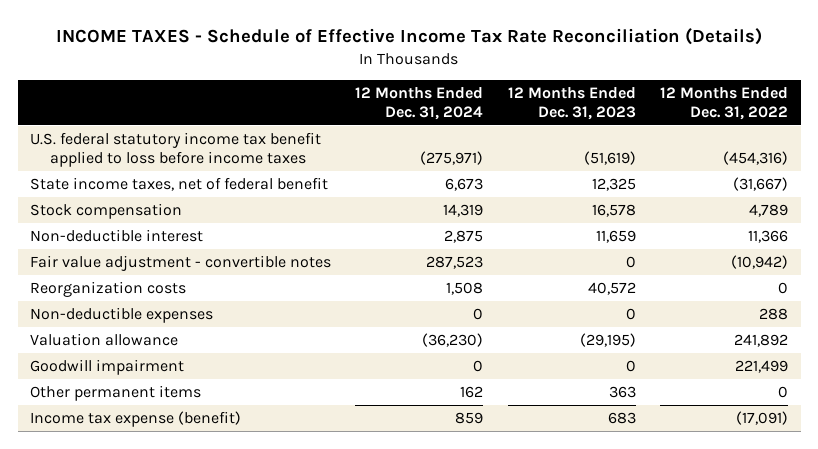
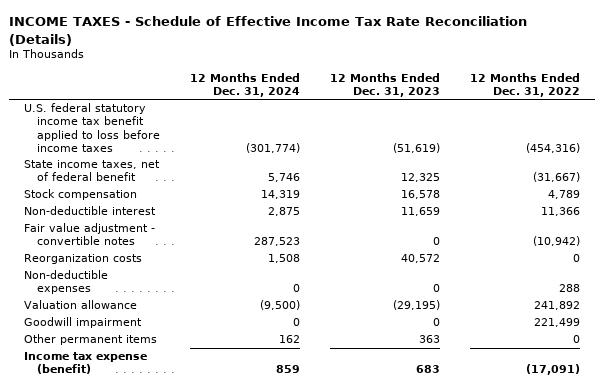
[420,151,484,166] (275,971) -> [246,142,301,153] (301,774)
[445,177,484,191] 6,673 -> [268,173,301,183] 5,746
[422,332,484,347] (36,230) -> [260,300,301,311] (9,500)

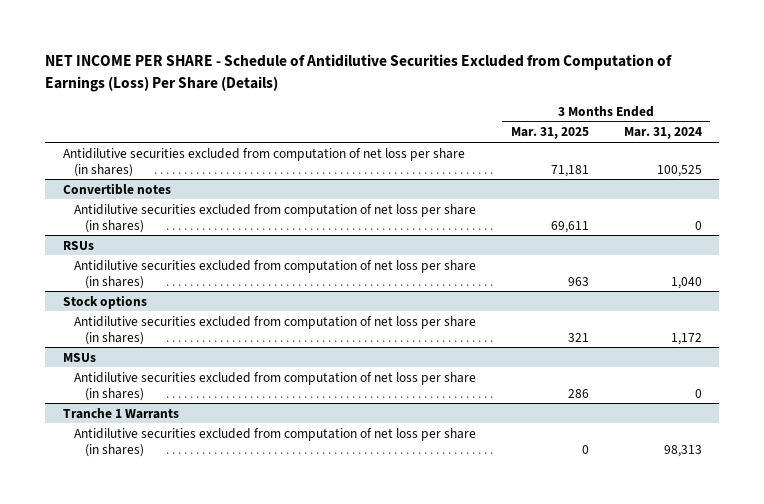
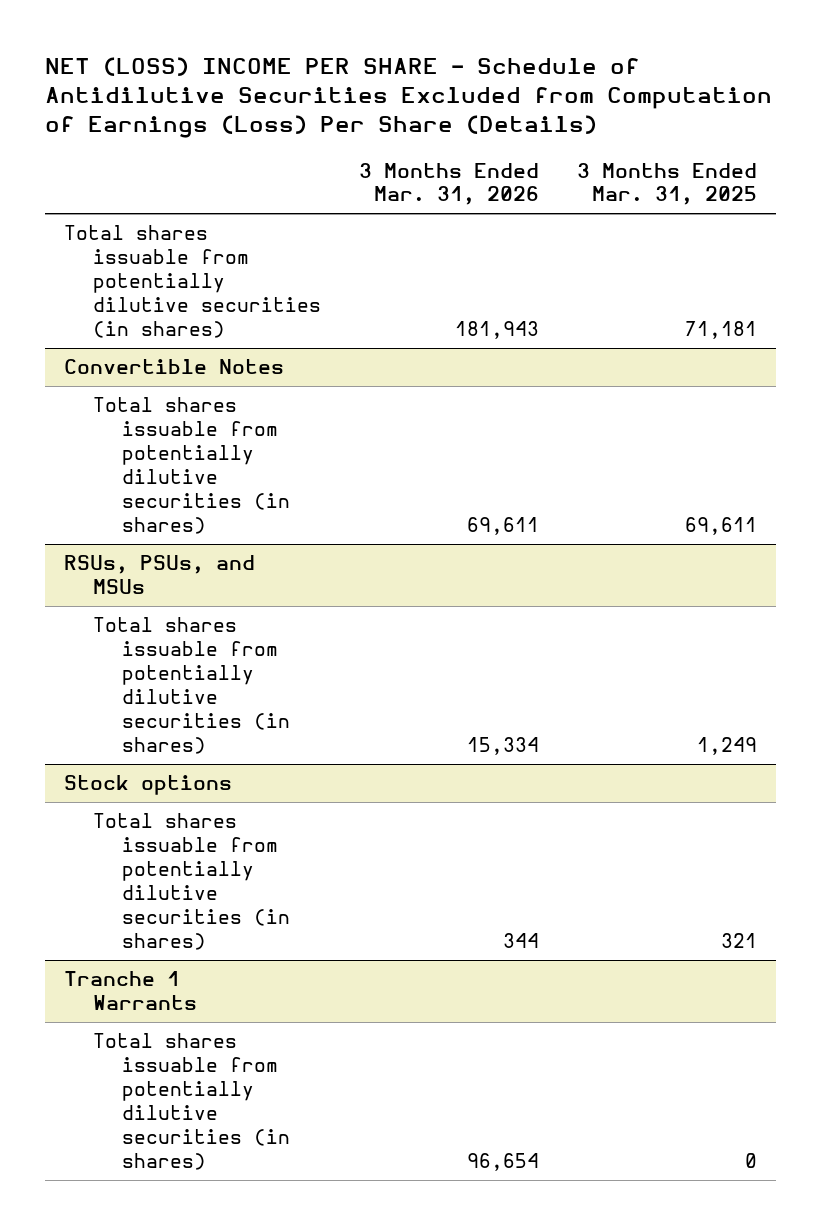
[45,54,673,92] NET INCOME PER SHARE - Schedule of Antidilutive Securities Excluded from Computation of Earnings (Loss) Per Share (Details) -> [44,57,772,139] NET (LOSS) INCOME PER SHARE - Schedule of Antidilutive Securities Excluded from Computation of Earnings (Loss) Per Share (Details)
[623,127,702,140] Mar. 31, 2024 -> none
none -> [359,162,540,206] 3 Months Ended Mar. 31, 2026
[62,240,94,250] RSUs -> none
[62,147,465,177] Antidilutive securities excluded from computation of net loss per share (in shares) -> [64,225,321,339] Total shares issuable from potentially dilutive securities (in shares)
[62,182,171,195] Convertible notes -> [64,359,285,375] Convertible Notes
[73,203,476,233] Antidilutive securities excluded from computation of net loss per share (in shares) -> [92,397,290,535] Total shares issuable from potentially dilutive securities (in shares)
none -> [64,555,256,595] RSUs, PSUs, and MSUs
[73,259,476,289] Antidilutive securities excluded from computation of net loss per share (in shares) -> [92,617,290,755] Total shares issuable from potentially dilutive securities (in shares)
[567,276,589,286] 963 -> [697,737,758,756] 1,249
[62,352,96,362] MSUs -> none
[73,371,476,401] Antidilutive securities excluded from computation of net loss per share (in shares) -> none
[73,315,476,345] Antidilutive securities excluded from computation of net loss per share (in shares) -> [92,813,290,951] Total shares issuable from potentially dilutive securities (in shares)
[73,427,476,457] Antidilutive securities excluded from computation of net loss per share (in shares) -> [92,1033,290,1171] Total shares issuable from potentially dilutive securities (in shares)

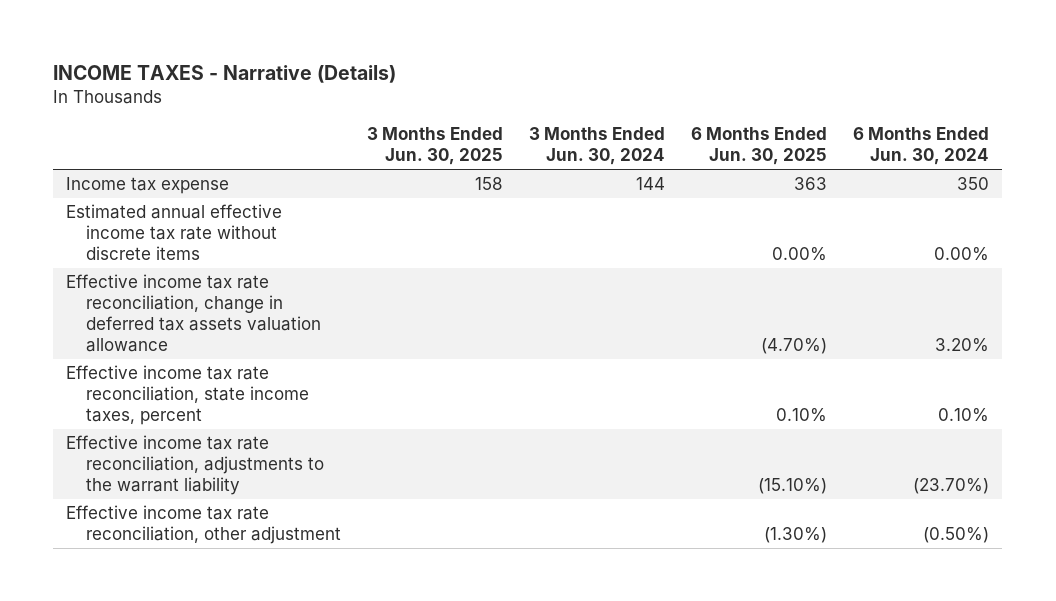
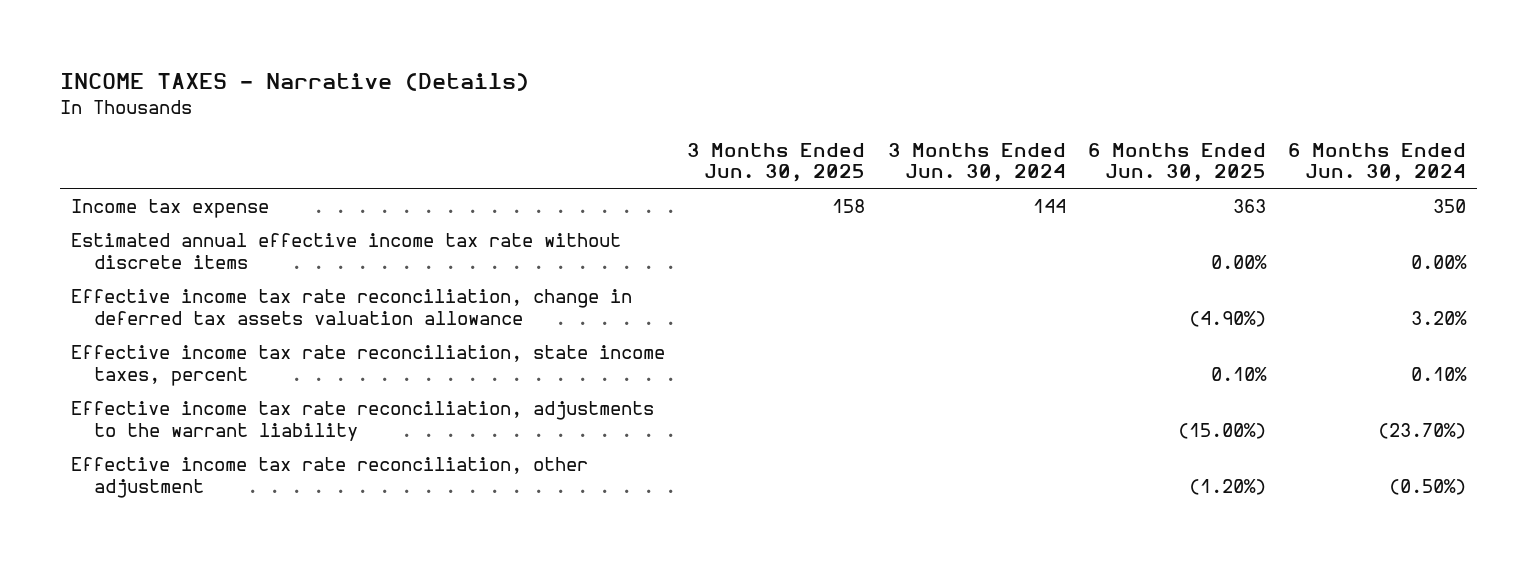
[761,337,828,354] (4.70%) -> [1188,310,1266,327] (4.90%)
[758,477,828,494] (15.10%) -> [1177,422,1266,439] (15.00%)
[764,527,828,544] (1.30%) -> [1188,478,1266,495] (1.20%)

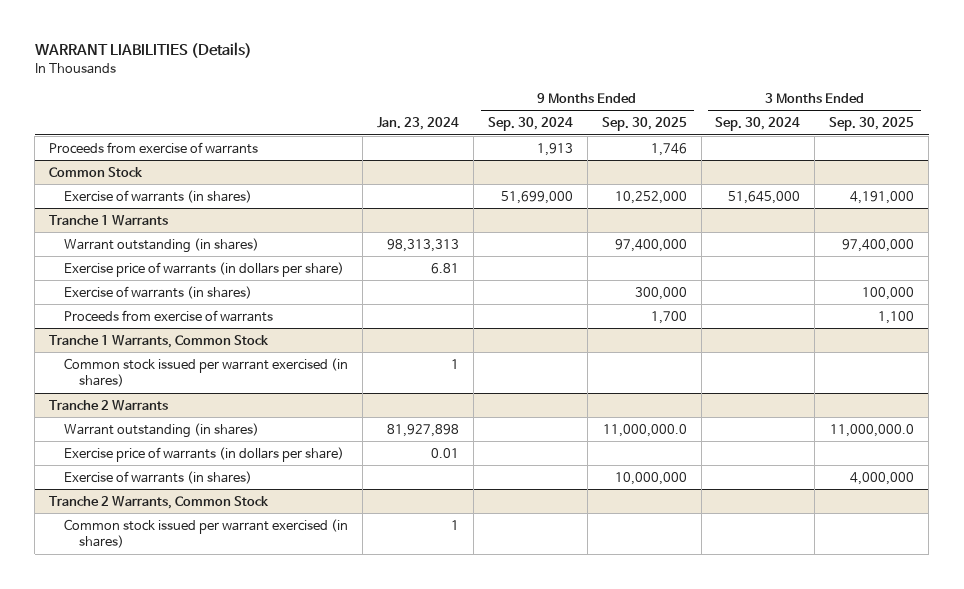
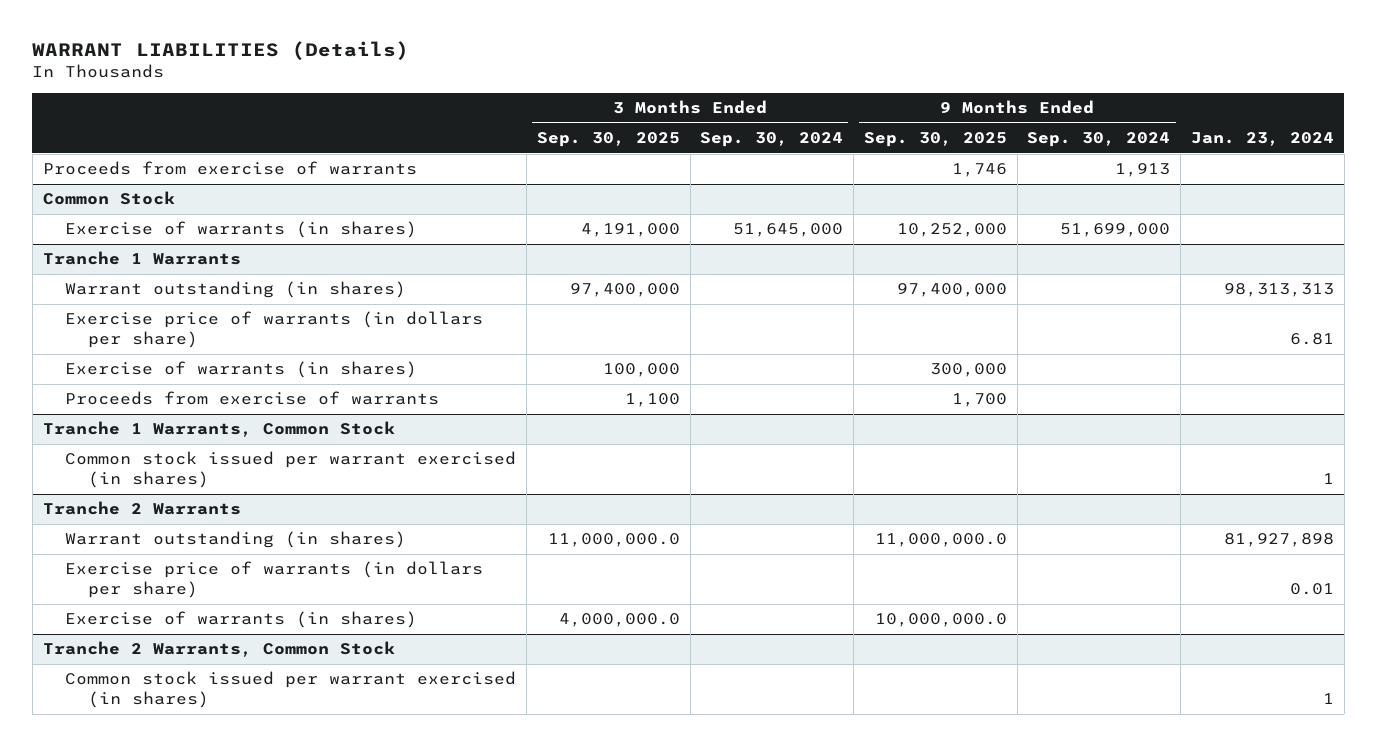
[614,471,687,485] 10,000,000 -> [874,613,1007,628] 10,000,000.0
[850,471,915,485] 4,000,000 -> [558,613,680,628] 4,000,000.0

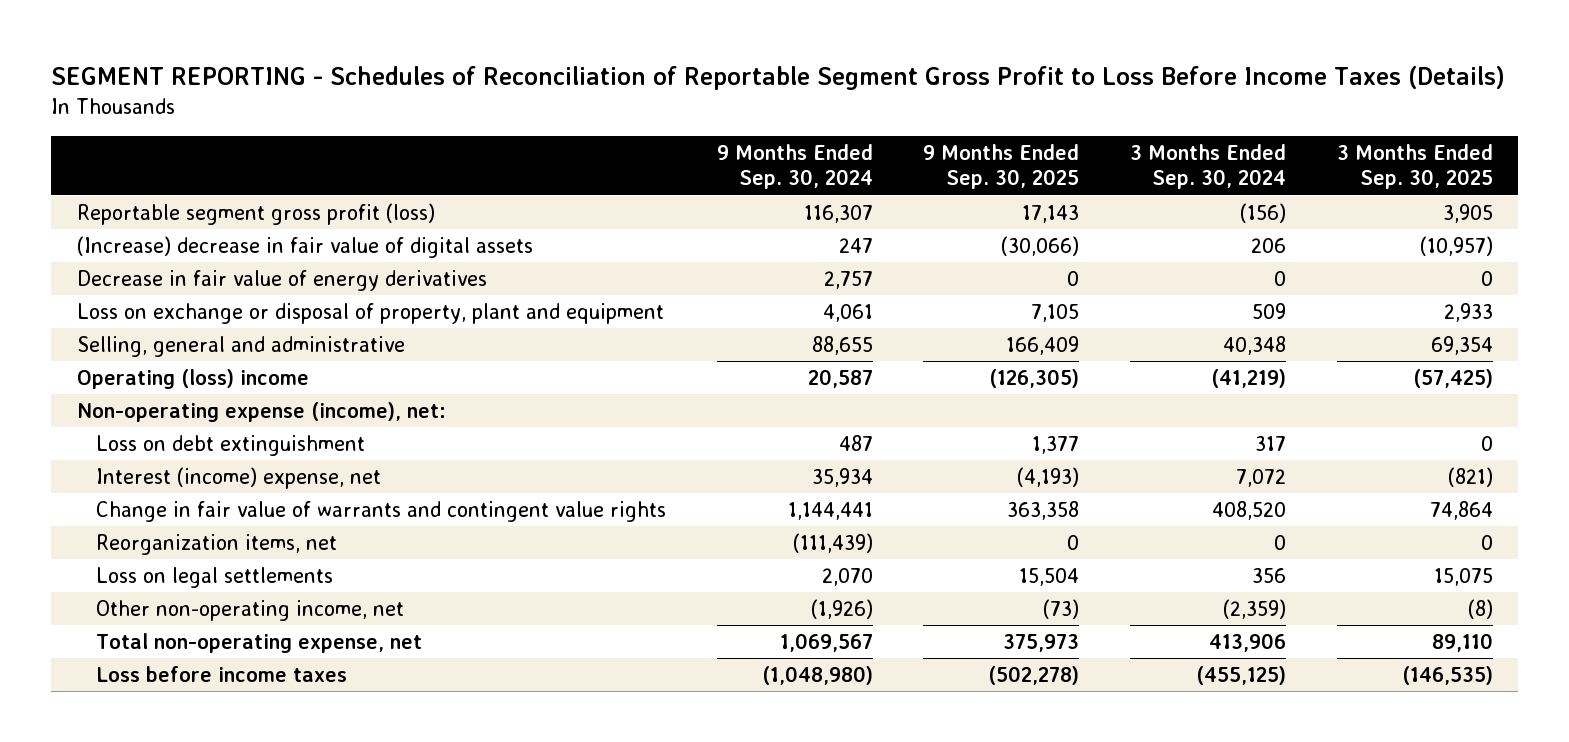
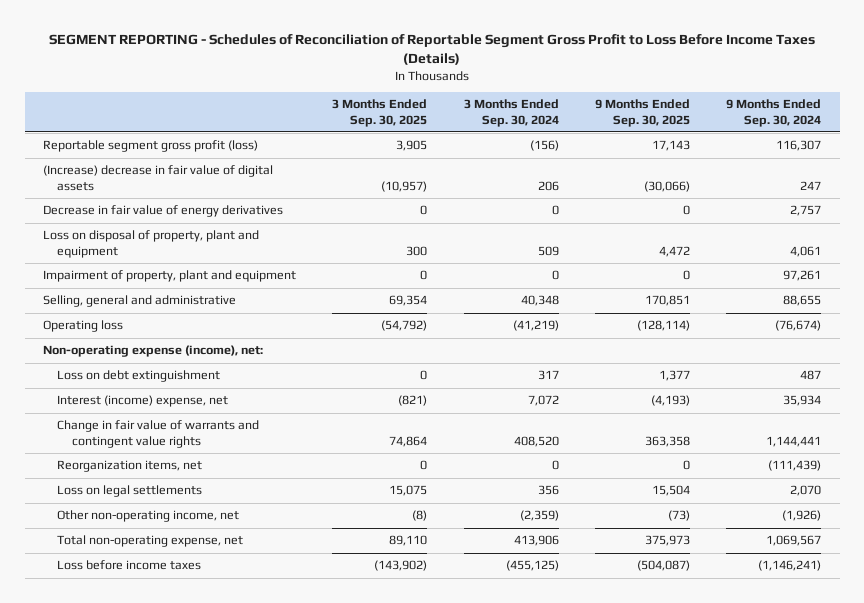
[76,303,664,325] Loss on exchange or disposal of property, plant and equipment -> [42,230,259,258] Loss on disposal of property, plant and equipment
[1031,304,1080,323] 7,105 -> [658,245,690,257] 4,472
[1443,303,1493,323] 2,933 -> [406,245,428,256] 300
none -> [42,270,296,283] Impairment of property, plant and equipment
[1006,336,1080,356] 166,409 -> [644,295,690,307] 170,851
[76,369,309,390] Operating (loss) income -> [42,320,123,333] Operating loss
[807,369,873,389] 20,587 -> [775,320,822,332] (76,674)
[989,369,1080,389] (126,305) -> [636,320,690,332] (128,114)
[1412,369,1493,389] (57,425) -> [381,320,428,332] (54,792)
[761,666,873,686] (1,048,980) -> [758,560,822,572] (1,146,241)
[988,666,1080,686] (502,278) -> [636,560,690,572] (504,087)
[1401,666,1493,686] (146,535) -> [374,560,428,572] (143,902)

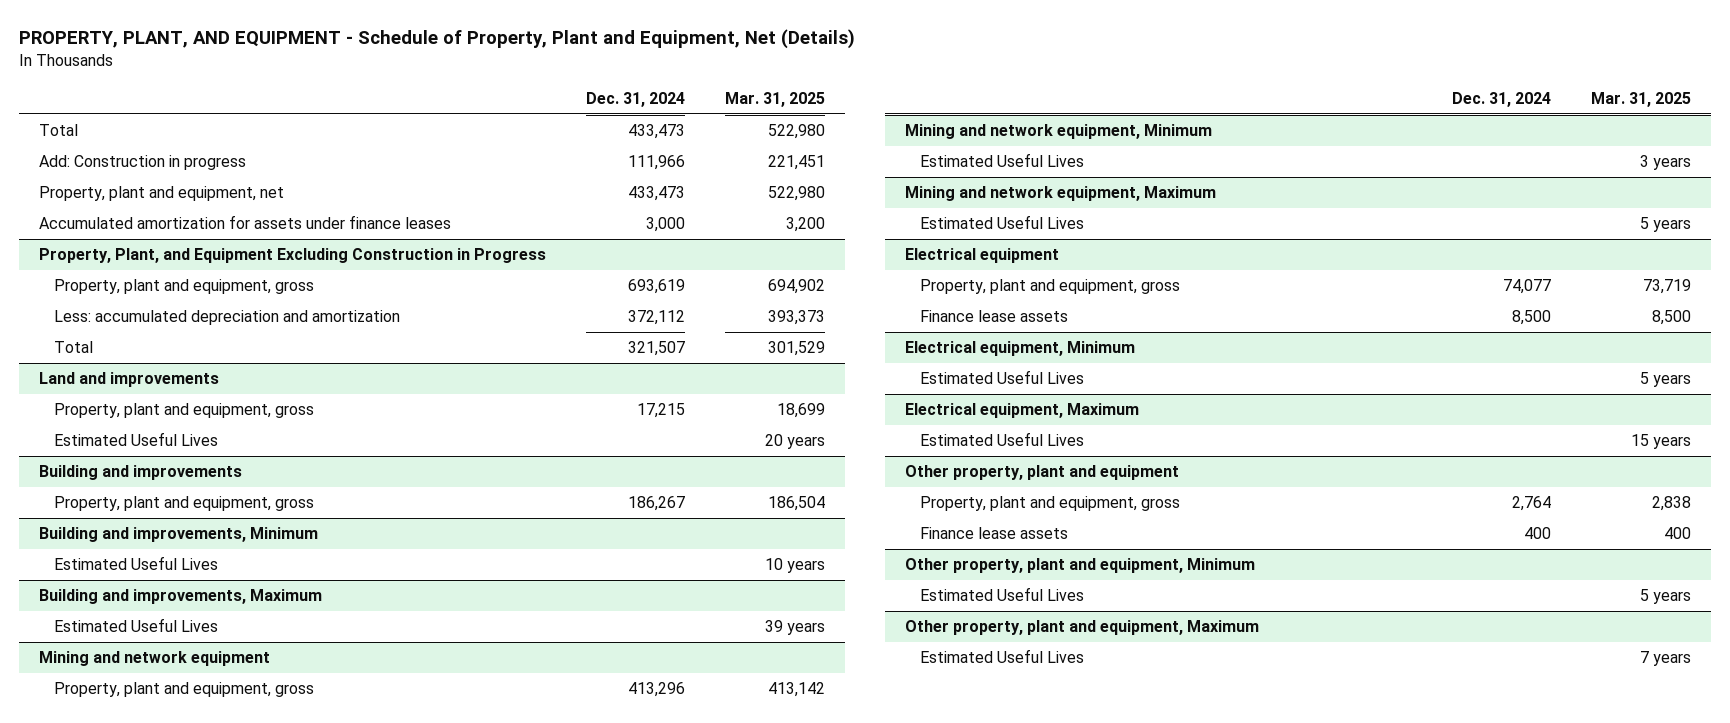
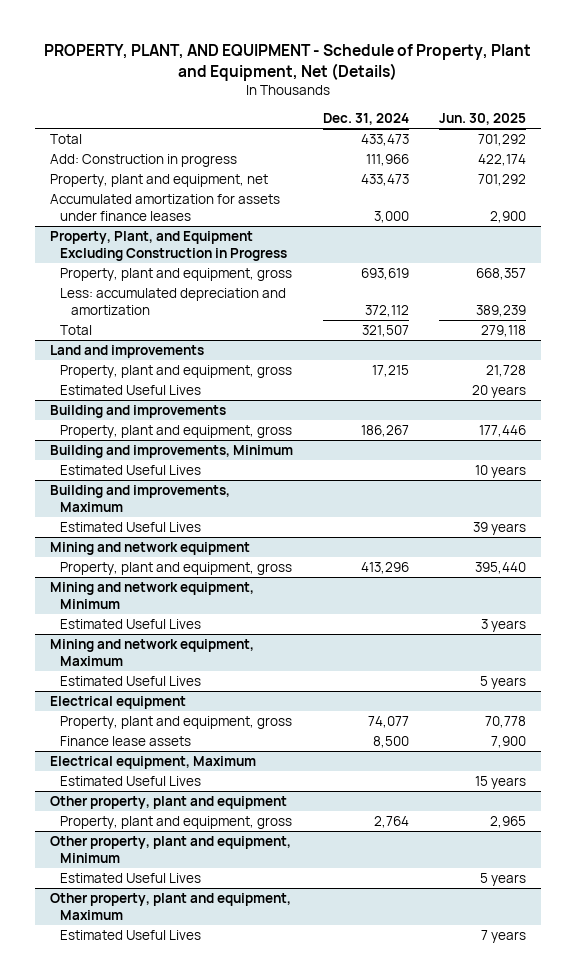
[724,91,825,107] Mar. 31, 2025 -> none
none -> [439,113,527,126] Jun. 30, 2025
[905,341,1136,357] Electrical equipment, Minimum -> none
[920,370,1085,385] Estimated Useful Lives -> none
[920,527,1069,540] Finance lease assets -> none

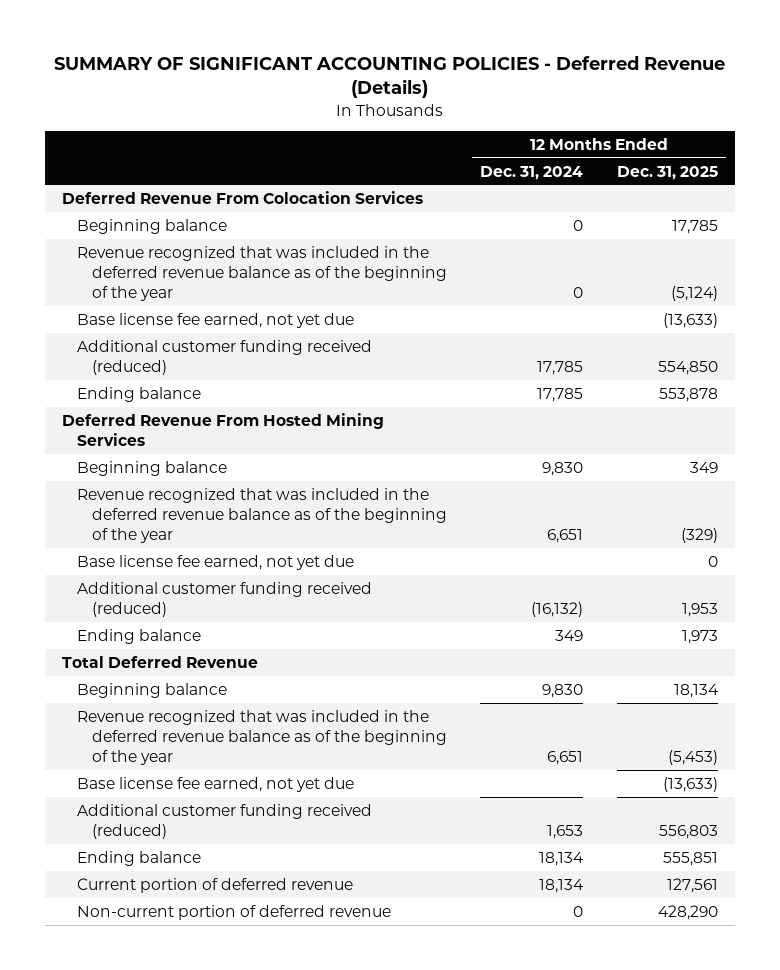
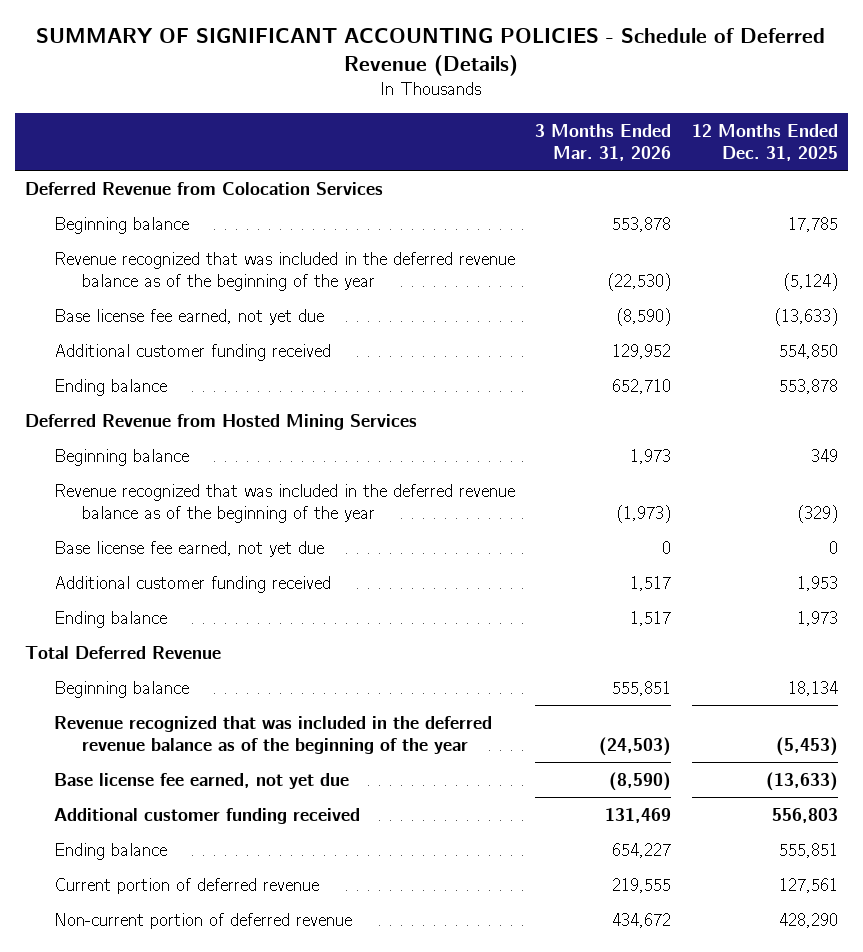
[53,55,725,99] SUMMARY OF SIGNIFICANT ACCOUNTING POLICIES - Deferred Revenue (Details) -> [36,27,826,76] SUMMARY OF SIGNIFICANT ACCOUNTING POLICIES - Schedule of Deferred Revenue (Details)
[480,165,584,180] Dec. 31, 2024 -> none
none -> [535,123,672,161] 3 Months Ended Mar. 31, 2026
[62,190,424,204] Deferred Revenue From Colocation Services -> [25,181,384,195] Deferred Revenue from Colocation Services
[76,339,372,376] Additional customer funding received (reduced) -> [53,343,331,361] Additional customer funding received
[62,412,385,447] Deferred Revenue From Hosted Mining Services -> [25,413,418,430] Deferred Revenue from Hosted Mining Services
[76,581,372,618] Additional customer funding received (reduced) -> [53,575,331,593] Additional customer funding received
[76,803,372,840] Additional customer funding received (reduced) -> [53,807,360,824] Additional customer funding received

